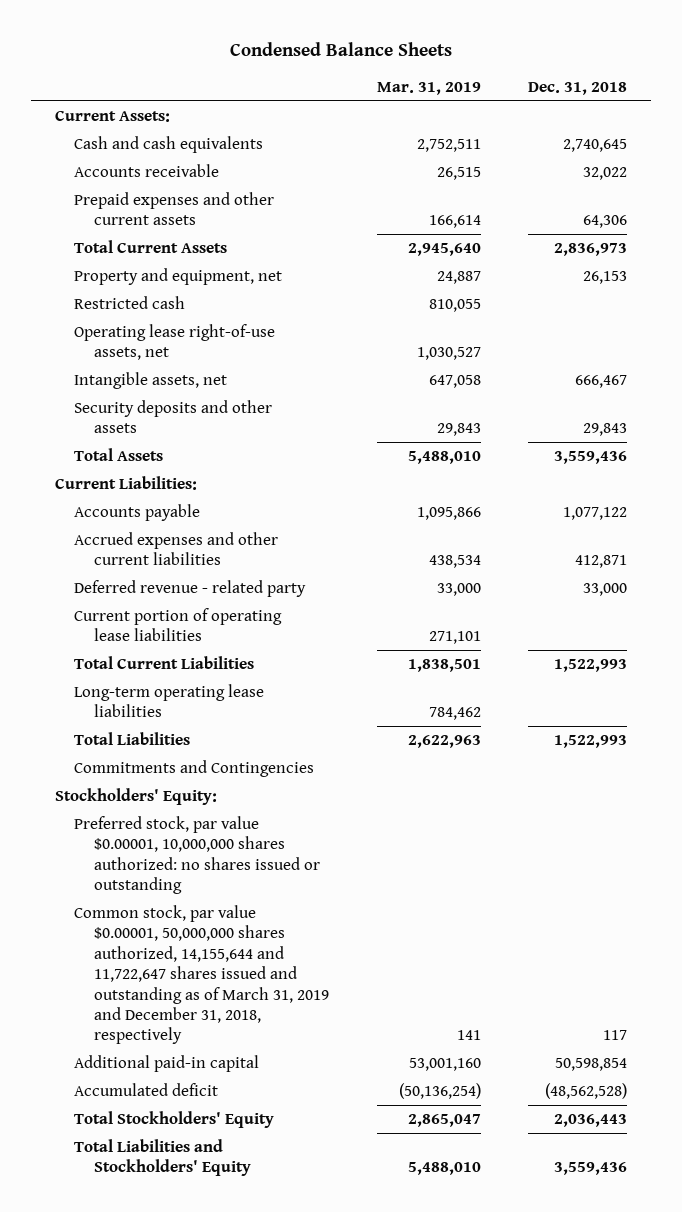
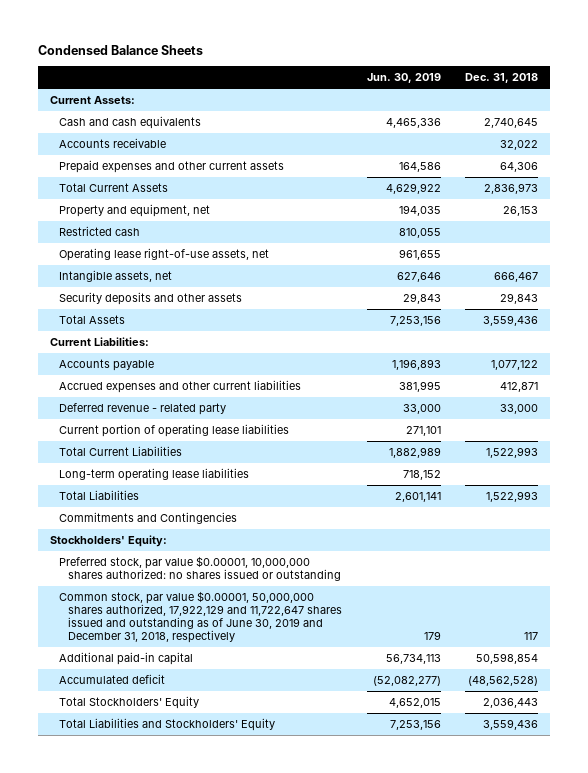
[376,81,481,95] Mar. 31, 2019 -> none
none -> [366,73,441,84] Jun. 30, 2019
[74,905,330,1045] Common stock, par value $0.00001, 50,000,000 shares authorized, 14,155,644 and 11,722,647 shares issued and outstanding as of March 31, 2019 and December 31, 2018, respectively -> [59,590,343,644] Common stock, par value $0.00001, 50,000,000 shares authorized, 17,922,129 and 11,722,647 shares issued and outstanding as of June 30, 2019 and December 31, 2018, respectively

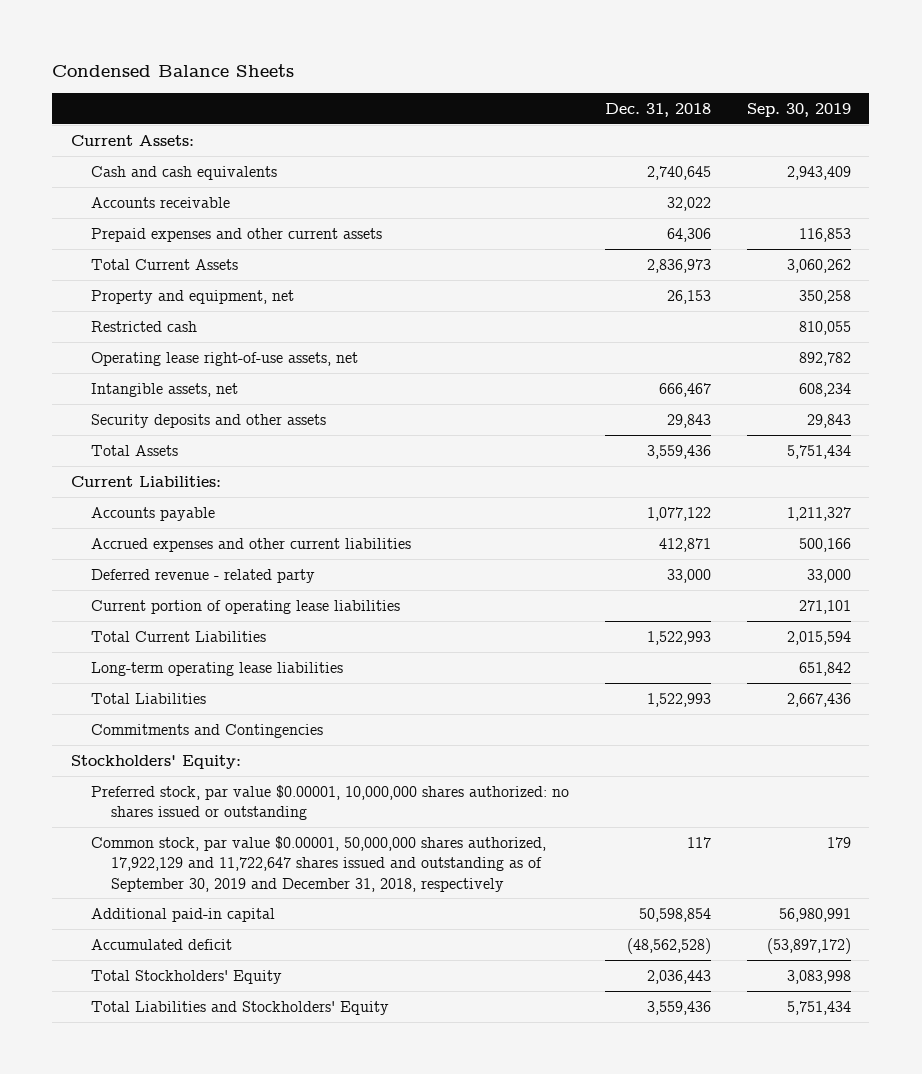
[366,73,441,84] Jun. 30, 2019 -> none
none -> [747,102,852,117] Sep. 30, 2019
[59,590,343,644] Common stock, par value $0.00001, 50,000,000 shares authorized, 17,922,129 and 11,722,647 shares issued and outstanding as of June 30, 2019 and December 31, 2018, respectively -> [90,835,546,892] Common stock, par value $0.00001, 50,000,000 shares authorized, 17,922,129 and 11,722,647 shares issued and outstanding as of September 30, 2019 and December 31, 2018, respectively

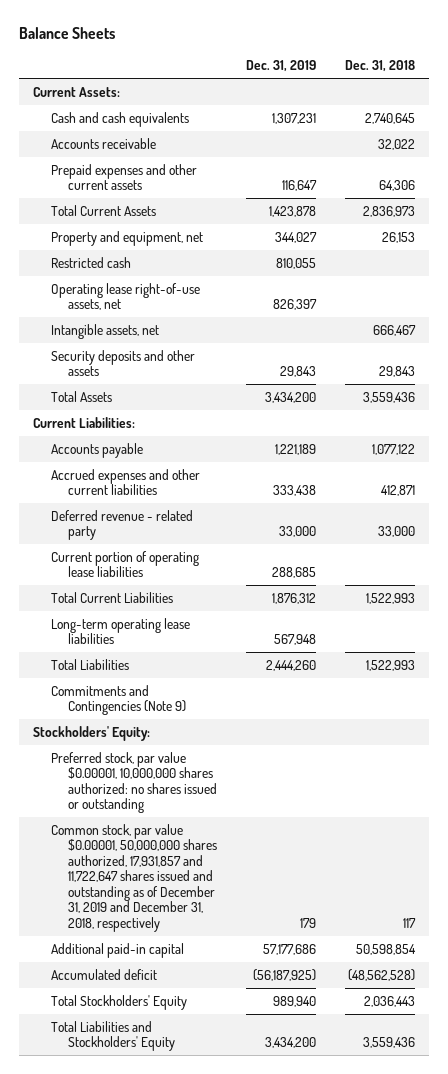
[52,63,295,77] Condensed Balance Sheets -> [18,27,115,40] Balance Sheets
[747,102,852,117] Sep. 30, 2019 -> none
none -> [246,60,317,73] Dec. 31, 2019
[90,723,323,738] Commitments and Contingencies -> [50,684,187,716] Commitments and Contingencies (Note 9)
[90,835,546,892] Common stock, par value $0.00001, 50,000,000 shares authorized, 17,922,129 and 11,722,647 shares issued and outstanding as of September 30, 2019 and December 31, 2018, respectively -> [50,823,218,932] Common stock, par value $0.00001, 50,000,000 shares authorized, 17,931,857 and 11,722,647 shares issued and outstanding as of December 31, 2019 and December 31, 2018, respectively

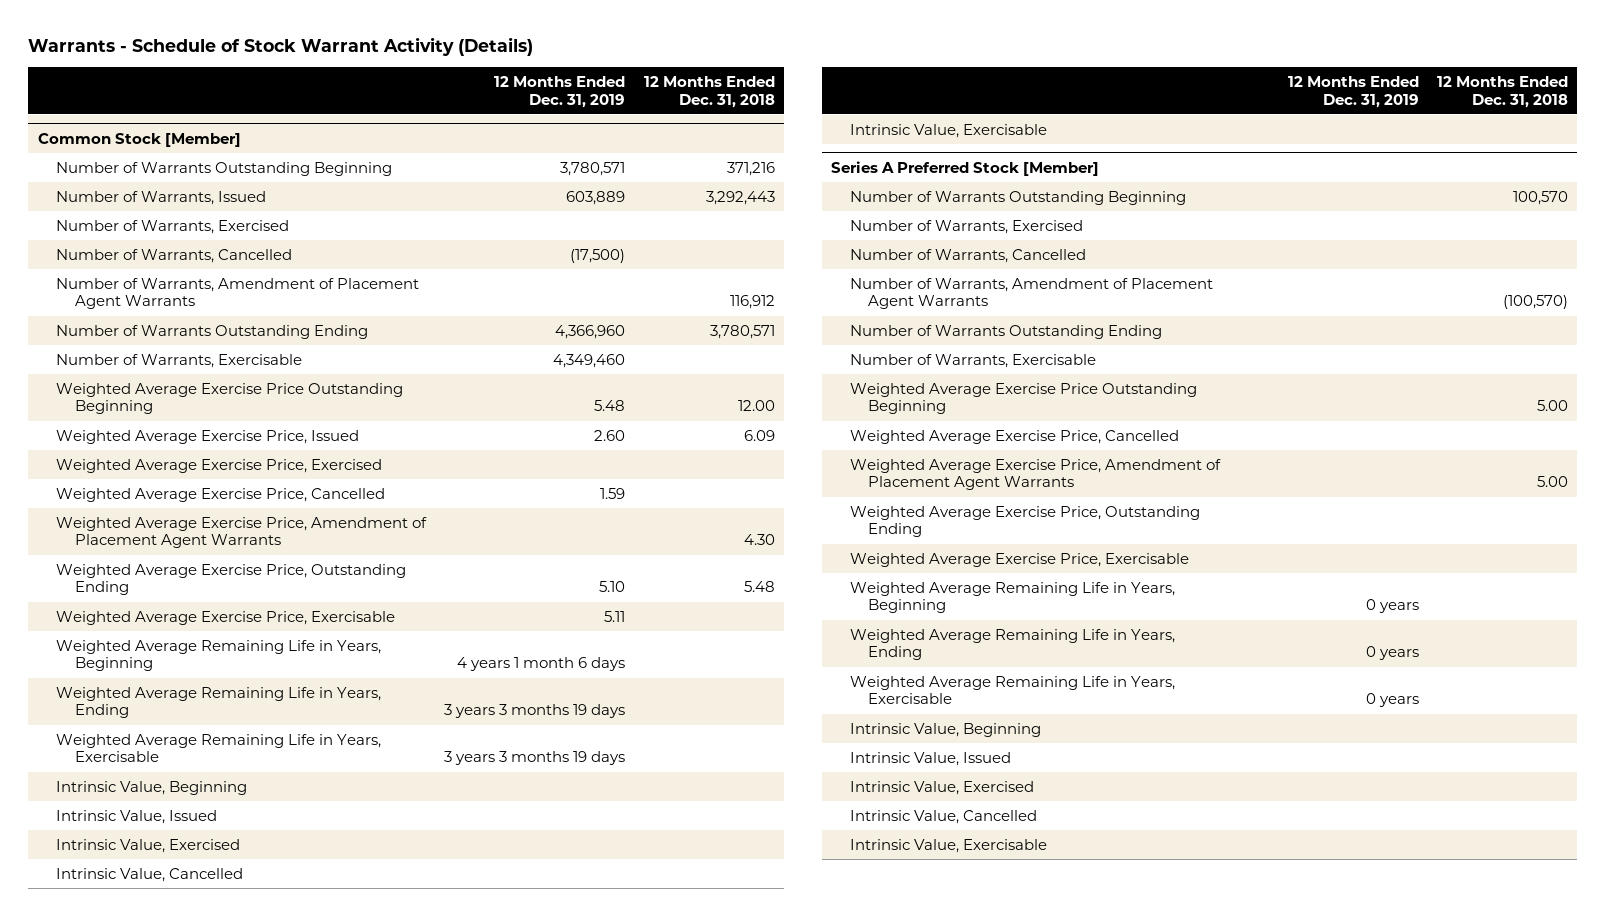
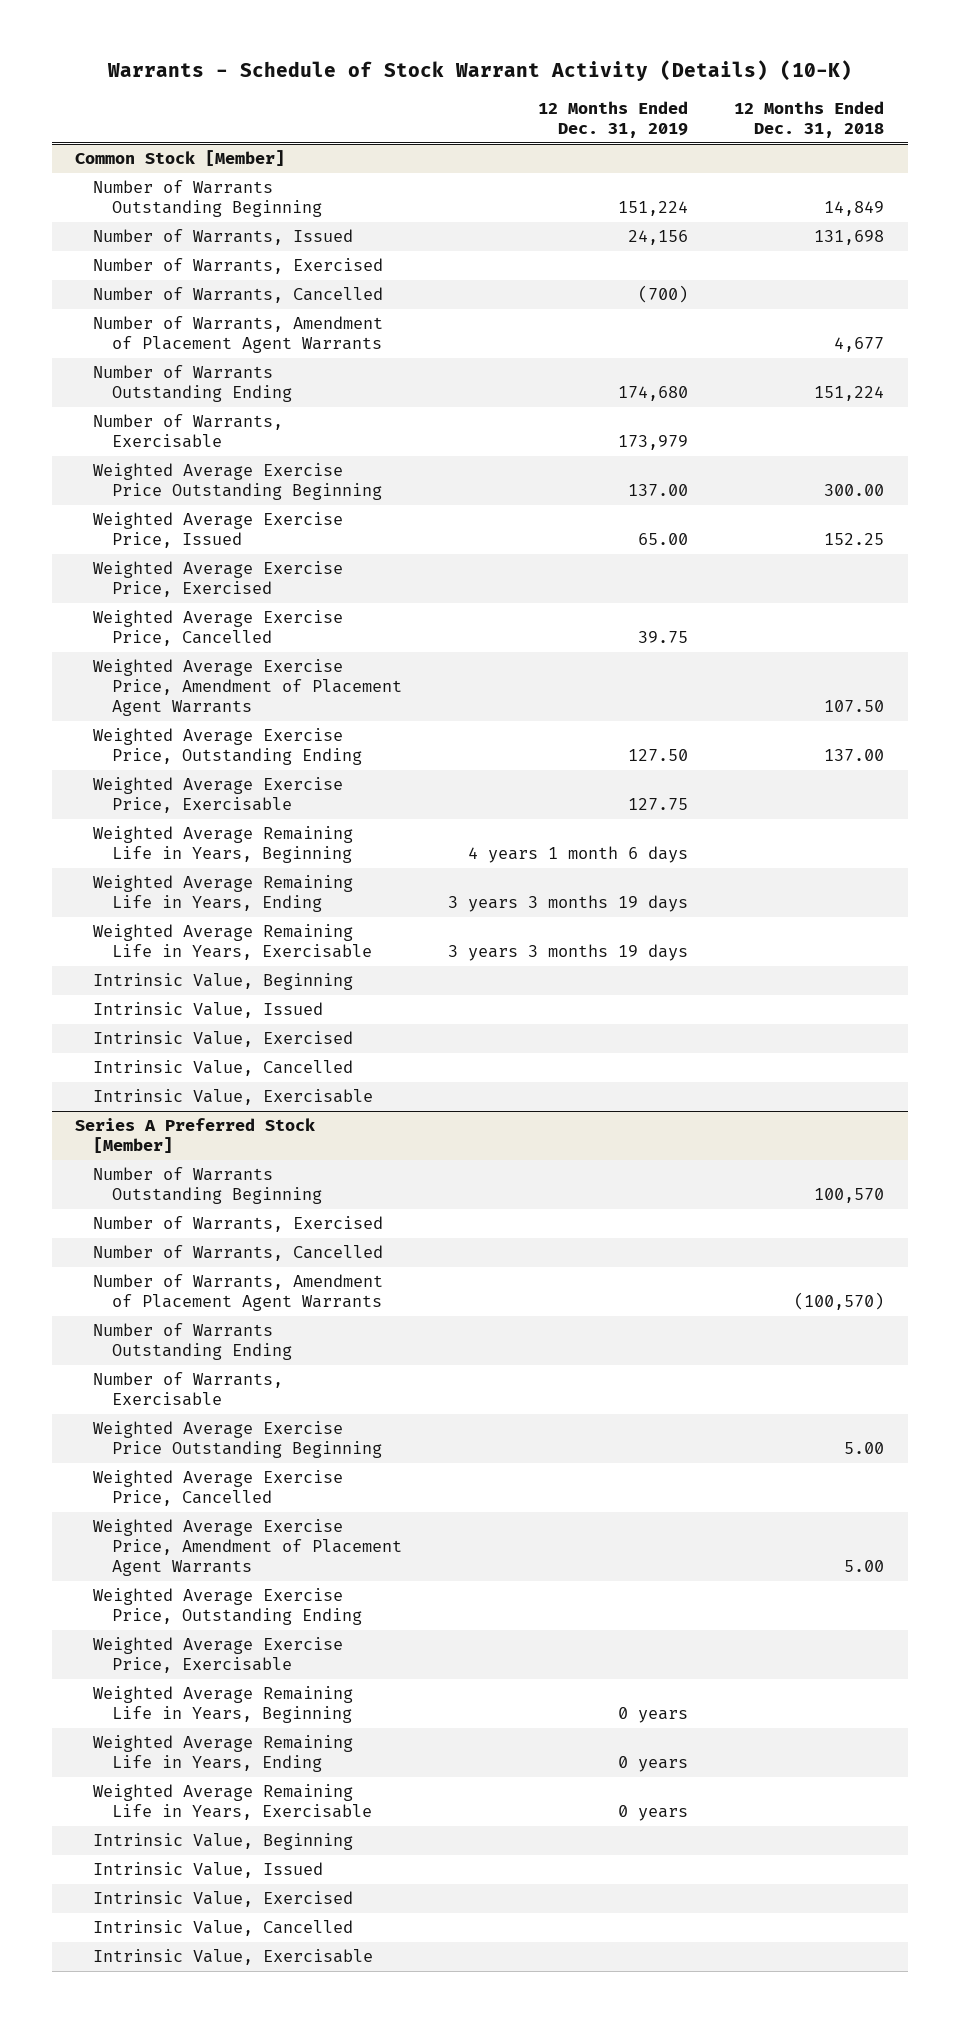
[28,37,534,57] Warrants - Schedule of Stock Warrant Activity (Details) -> [106,60,852,82] Warrants - Schedule of Stock Warrant Activity (Details) (10-K)
[560,161,626,176] 3,780,571 -> [618,201,689,217] 151,224
[726,161,775,176] 371,216 -> [824,201,885,217] 14,849
[566,190,626,205] 603,889 -> [628,230,689,246] 24,156
[705,190,775,205] 3,292,443 -> [814,230,885,246] 131,698
[570,248,626,263] (17,500) -> [638,285,689,304] (700)
[729,295,775,310] 116,912 -> [834,337,885,353] 4,677
[555,324,626,339] 4,366,960 -> [618,386,689,402] 174,680
[709,324,775,339] 3,780,571 -> [814,386,885,402] 151,224
[553,353,626,368] 4,349,460 -> [618,435,689,451] 173,979
[594,400,626,412] 5.48 -> [628,484,689,497] 137.00
[737,400,775,412] 12.00 -> [824,484,885,497] 300.00
[594,429,626,441] 2.60 -> [638,533,689,546] 65.00
[743,429,775,441] 6.09 -> [824,533,885,546] 152.25
[600,487,626,499] 1.59 -> [638,631,689,644] 39.75
[743,534,775,546] 4.30 -> [824,700,885,713] 107.50
[599,581,626,593] 5.10 -> [628,749,689,762] 127.50
[743,581,775,593] 5.48 -> [824,749,885,762] 137.00
[604,610,626,622] 5.11 -> [628,798,689,811] 127.75

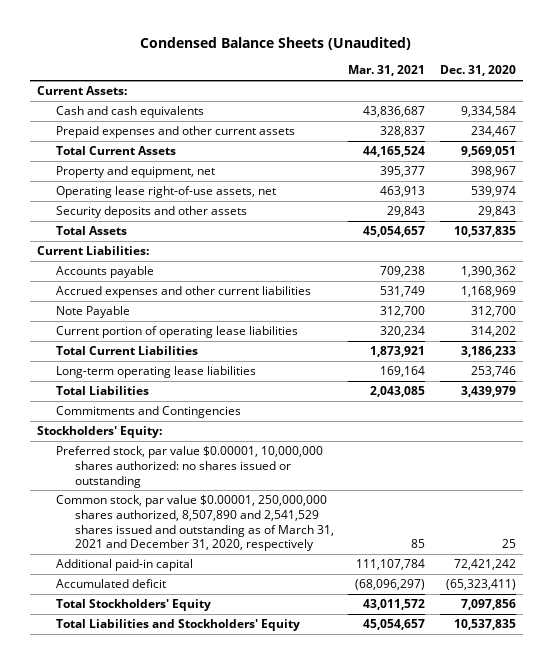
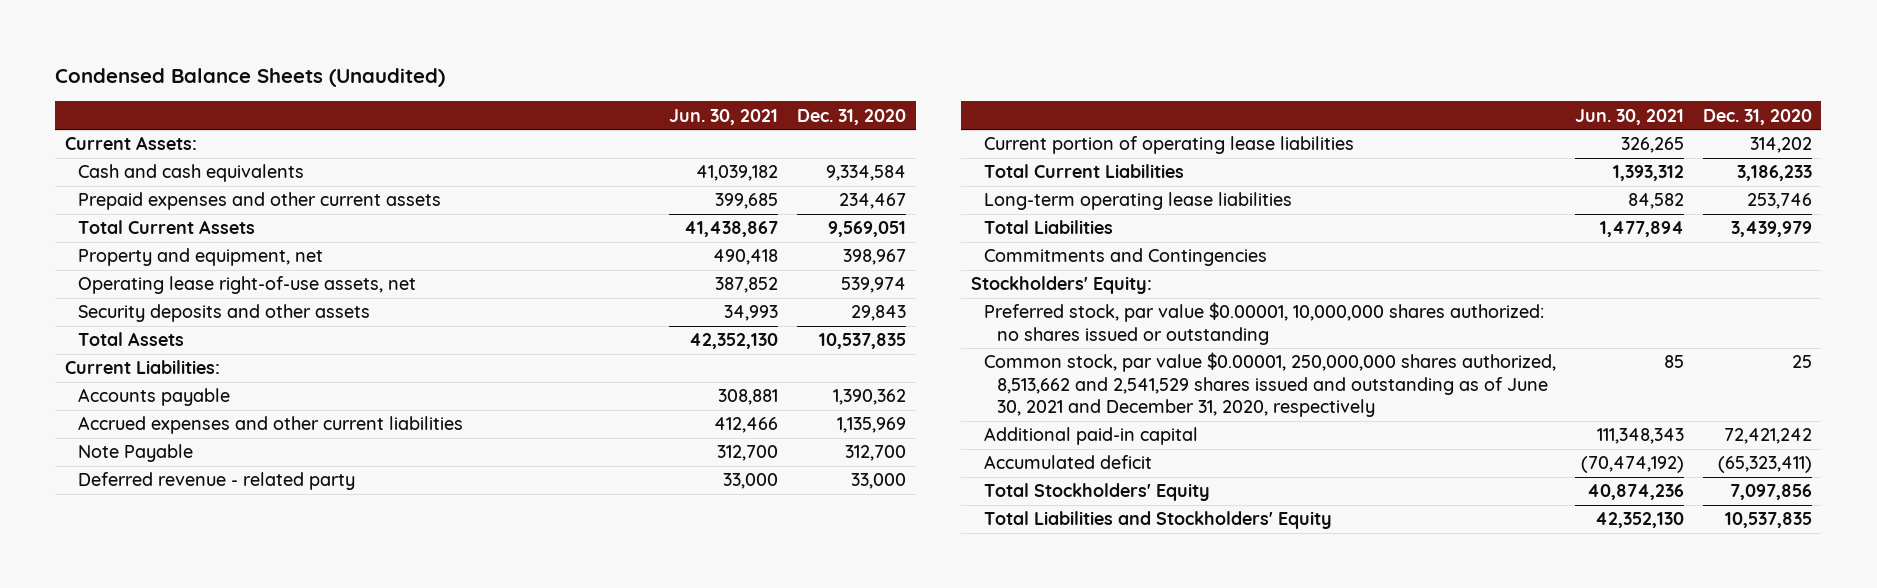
[348,65,426,77] Mar. 31, 2021 -> none
none -> [669,108,779,125] Jun. 30, 2021
[460,286,516,298] 1,168,969 -> [837,417,907,434] 1,135,969
none -> [78,472,356,491] Deferred revenue - related party
[55,495,334,552] Common stock, par value $0.00001, 250,000,000 shares authorized, 8,507,890 and 2,541,529 shares issued and outstanding as of March 31, 2021 and December 31, 2020, respectively -> [983,352,1556,418] Common stock, par value $0.00001, 250,000,000 shares authorized, 8,513,662 and 2,541,529 shares issued and outstanding as of June 30, 2021 and December 31, 2020, respectively

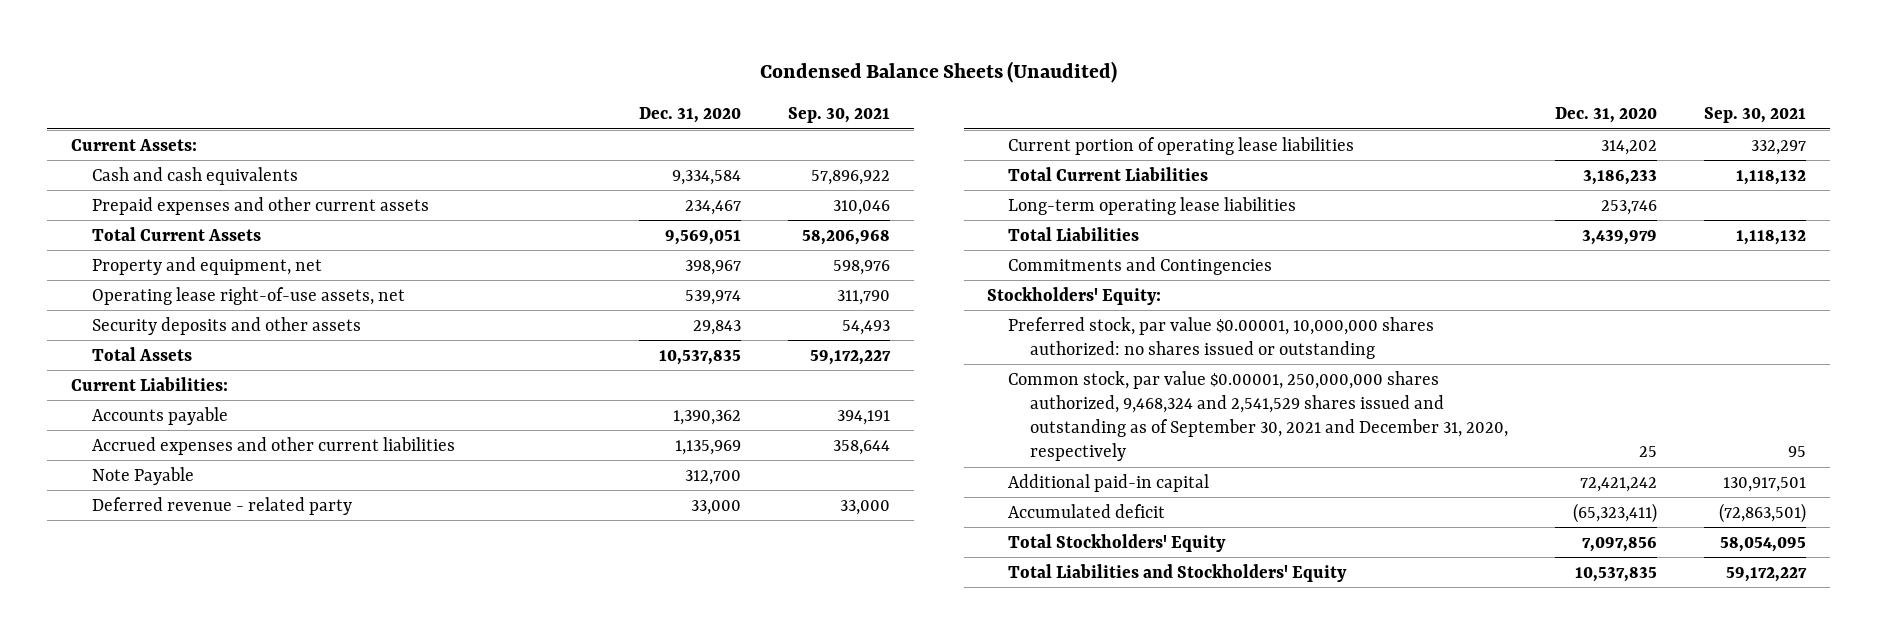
[669,108,779,125] Jun. 30, 2021 -> none
none -> [788,107,891,124] Sep. 30, 2021
[983,352,1556,418] Common stock, par value $0.00001, 250,000,000 shares authorized, 8,513,662 and 2,541,529 shares issued and outstanding as of June 30, 2021 and December 31, 2020, respectively -> [1008,370,1508,462] Common stock, par value $0.00001, 250,000,000 shares authorized, 9,468,324 and 2,541,529 shares issued and outstanding as of September 30, 2021 and December 31, 2020, respectively

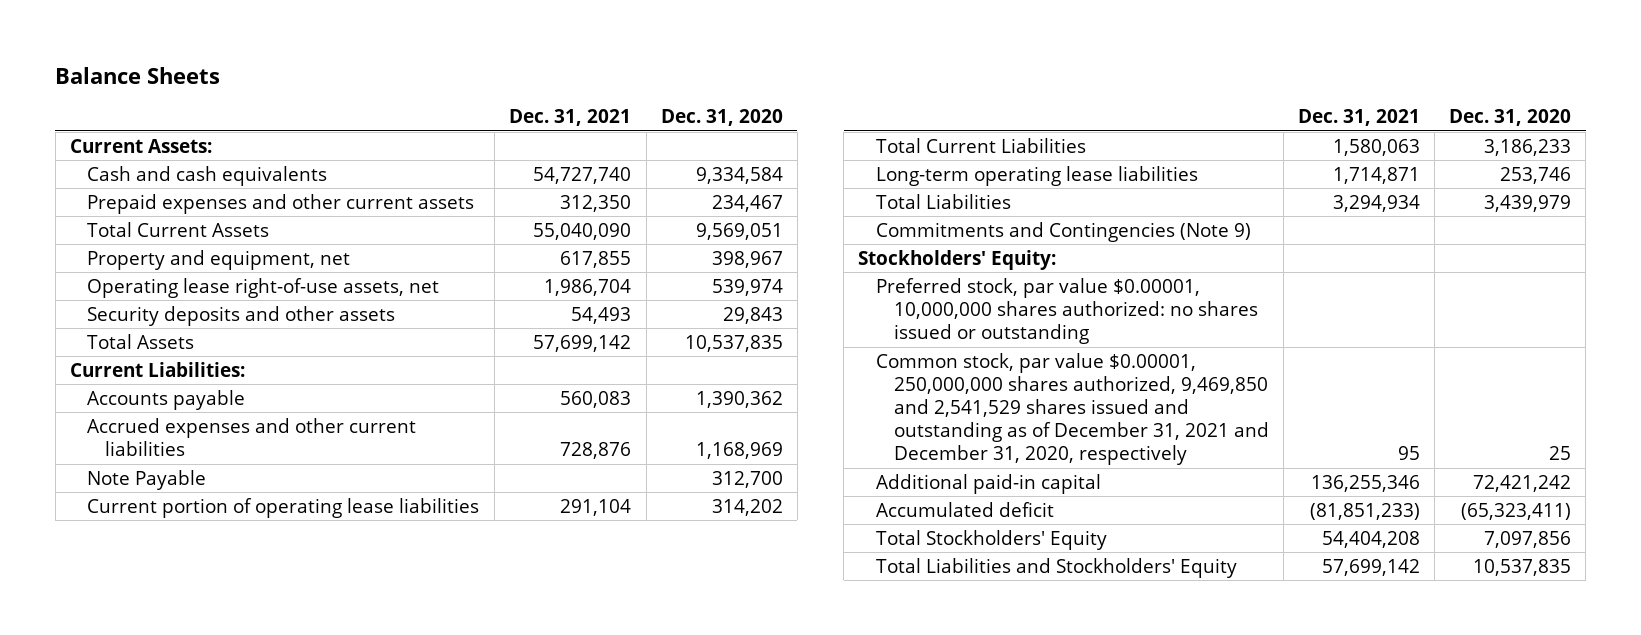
[759,61,1117,84] Condensed Balance Sheets (Unaudited) -> [55,66,221,84] Balance Sheets
[788,107,891,124] Sep. 30, 2021 -> none
none -> [509,109,632,127] Dec. 31, 2021
[674,439,741,455] 1,135,969 -> [695,441,783,459] 1,168,969
[92,496,353,515] Deferred revenue - related party -> none
[1008,256,1273,275] Commitments and Contingencies -> [876,221,1252,242] Commitments and Contingencies (Note 9)
[1008,370,1508,462] Common stock, par value $0.00001, 250,000,000 shares authorized, 9,468,324 and 2,541,529 shares issued and outstanding as of September 30, 2021 and December 31, 2020, respectively -> [876,352,1269,466] Common stock, par value $0.00001, 250,000,000 shares authorized, 9,469,850 and 2,541,529 shares issued and outstanding as of December 31, 2021 and December 31, 2020, respectively

